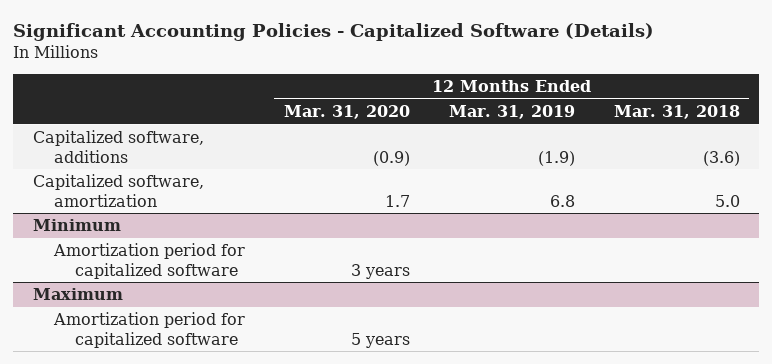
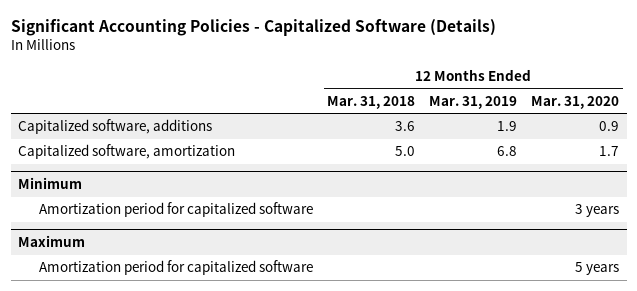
[372,150,410,166] (0.9) -> [599,121,620,132] 0.9
[537,150,575,166] (1.9) -> [497,121,518,132] 1.9
[702,150,740,166] (3.6) -> [395,121,416,132] 3.6

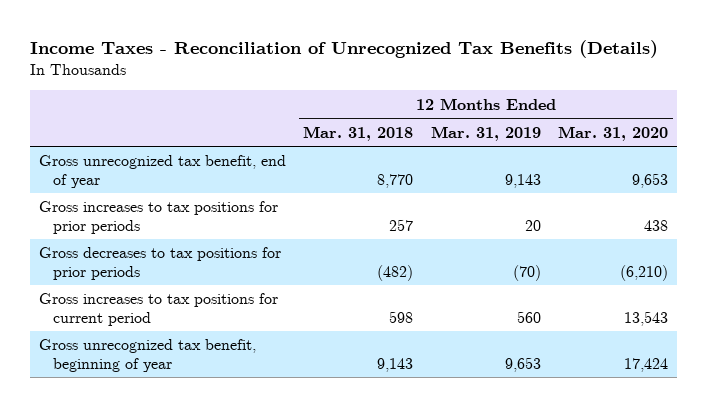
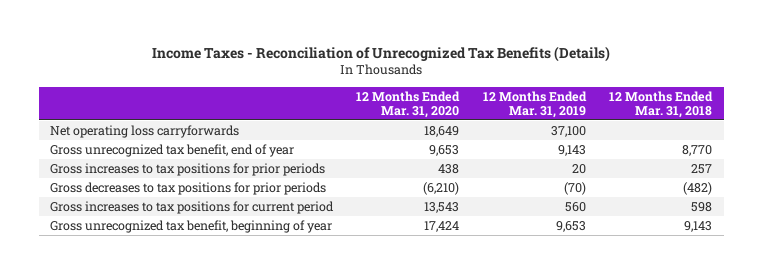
none -> [50,124,240,138] Net operating loss carryforwards

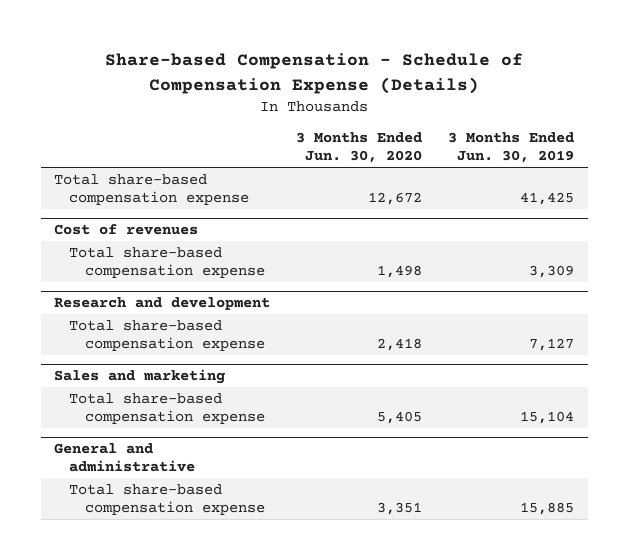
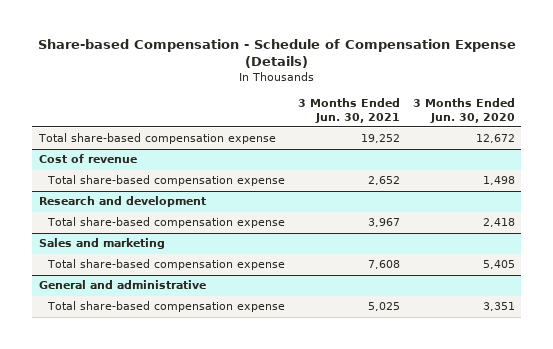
[448,131,575,164] 3 Months Ended Jun. 30, 2019 -> none
none -> [297,97,400,123] 3 Months Ended Jun. 30, 2021
[54,223,199,235] Cost of revenues -> [38,154,137,164] Cost of revenue

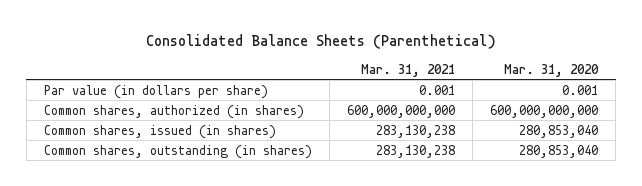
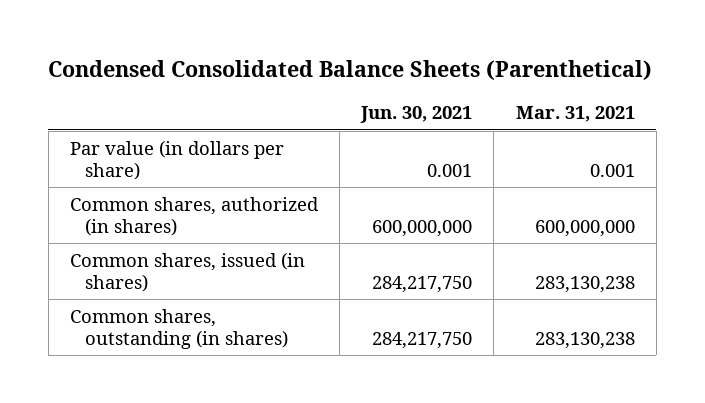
[146,34,497,50] Consolidated Balance Sheets (Parenthetical) -> [48,59,653,80] Condensed Consolidated Balance Sheets (Parenthetical)
[504,63,600,77] Mar. 31, 2020 -> none
none -> [360,106,473,124] Jun. 30, 2021
[347,104,456,118] 600,000,000,000 -> [534,219,635,237] 600,000,000

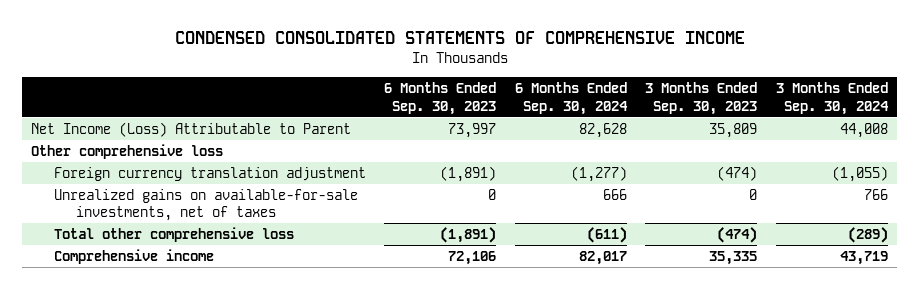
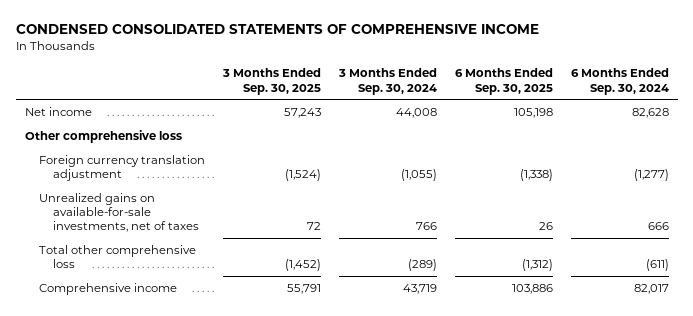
[384,82,497,115] 6 Months Ended Sep. 30, 2023 -> none
[645,82,758,115] 3 Months Ended Sep. 30, 2023 -> none
none -> [221,68,321,95] 3 Months Ended Sep. 30, 2025
none -> [454,68,553,95] 6 Months Ended Sep. 30, 2025
[31,121,352,137] Net Income (Loss) Attributable to Parent -> [24,106,92,116] Net income

